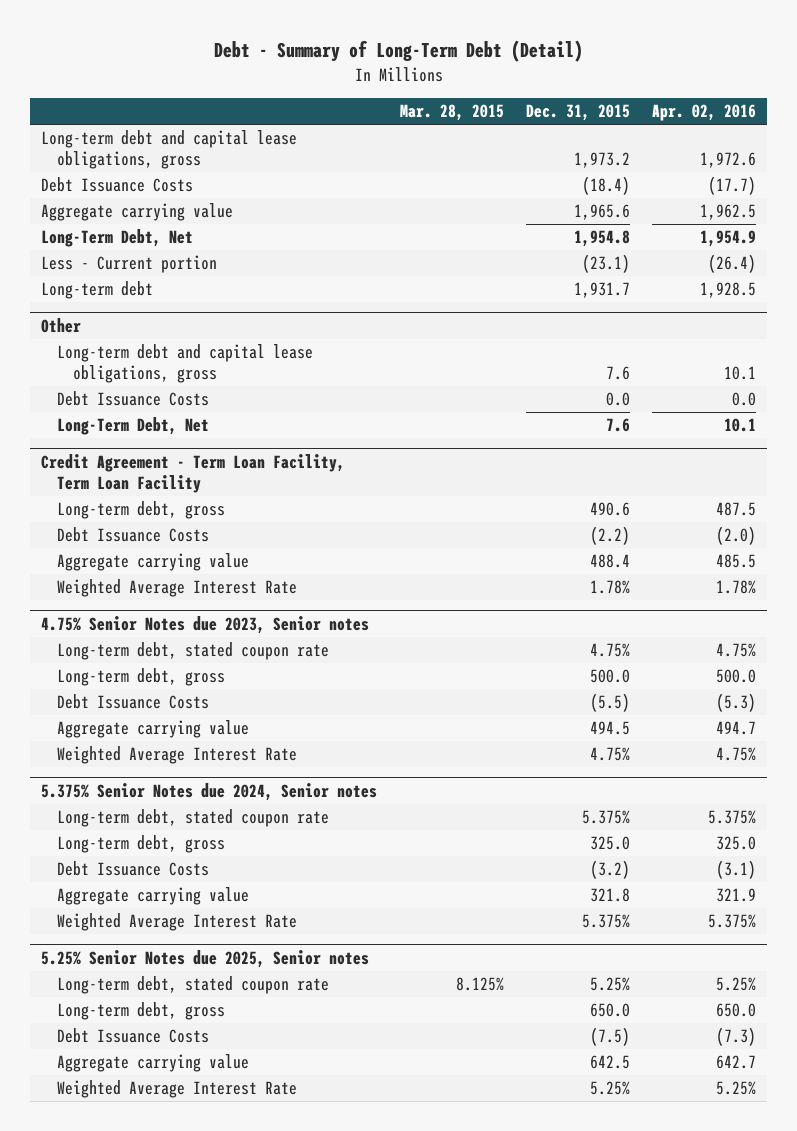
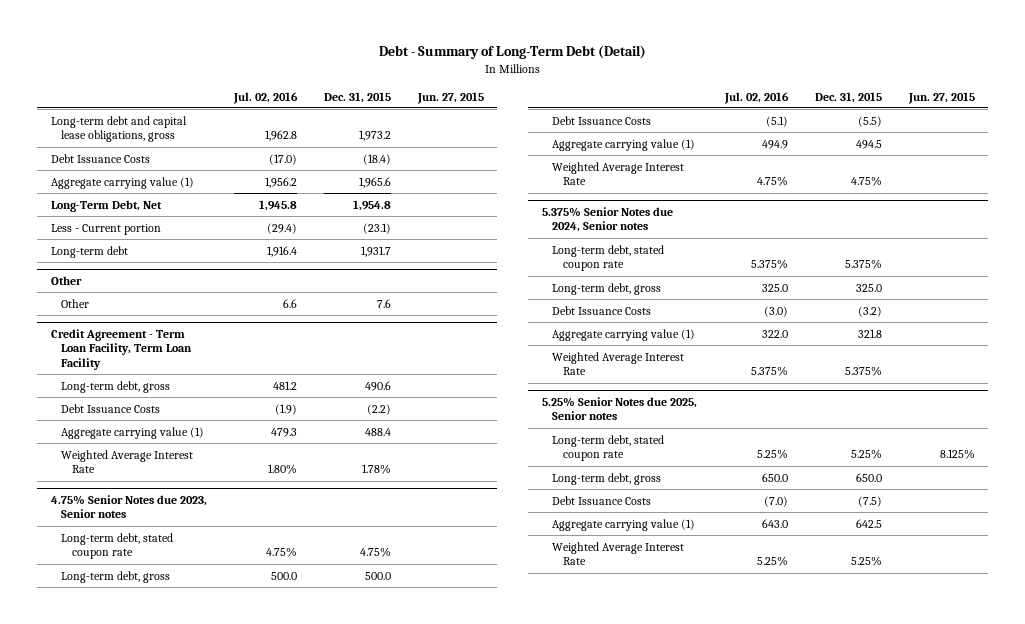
[399,104,504,122] Mar. 28, 2015 -> none
[651,104,756,122] Apr. 02, 2016 -> none
none -> [232,91,298,104] Jul. 02, 2016
none -> [416,91,484,104] Jun. 27, 2015
[41,203,234,222] Aggregate carrying value -> [50,176,194,189] Aggregate carrying value (1)
[57,344,314,384] Long-term debt and capital lease obligations, gross -> none
[57,391,210,407] Debt Issuance Costs -> none
[57,417,210,436] Long-Term Debt, Net -> none
none -> [61,298,90,308] Other
[57,553,250,572] Aggregate carrying value -> [61,426,205,439] Aggregate carrying value (1)
[57,720,250,739] Aggregate carrying value -> [552,138,696,151] Aggregate carrying value (1)
[57,887,250,906] Aggregate carrying value -> [552,328,696,341] Aggregate carrying value (1)
[57,1054,250,1073] Aggregate carrying value -> [552,518,696,531] Aggregate carrying value (1)

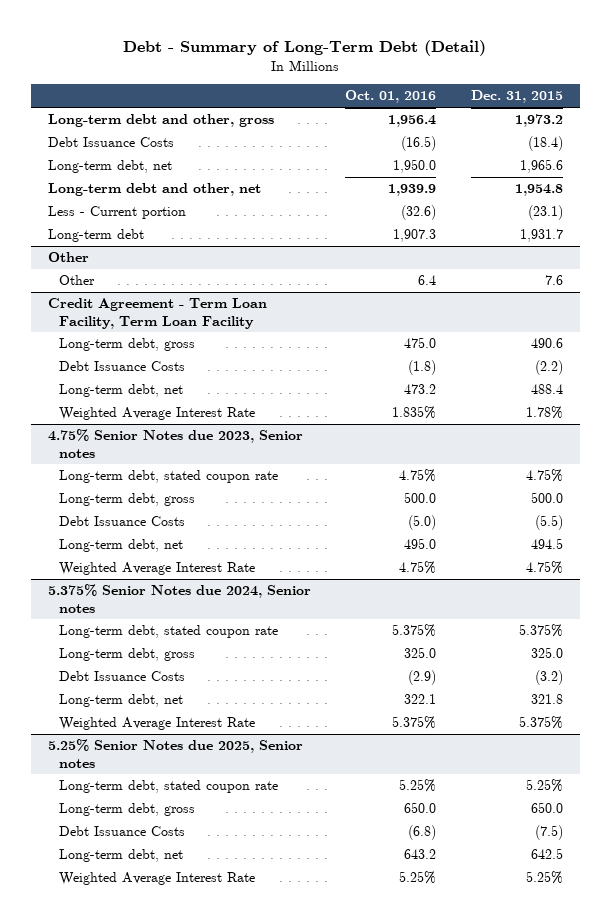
[232,91,298,104] Jul. 02, 2016 -> none
[416,91,484,104] Jun. 27, 2015 -> none
none -> [345,90,437,104] Oct. 01, 2016
[50,115,187,143] Long-term debt and capital lease obligations, gross -> [48,114,275,128] Long-term debt and other, gross
[50,176,194,189] Aggregate carrying value (1) -> [48,160,173,174] Long-term debt, net
[50,199,162,212] Long-Term Debt, Net -> [48,183,262,197] Long-term debt and other, net
[61,426,205,439] Aggregate carrying value (1) -> [59,384,184,398] Long-term debt, net
[552,138,696,151] Aggregate carrying value (1) -> [59,539,184,553] Long-term debt, net
[552,328,696,341] Aggregate carrying value (1) -> [59,694,184,708] Long-term debt, net
[552,518,696,531] Aggregate carrying value (1) -> [59,849,184,863] Long-term debt, net

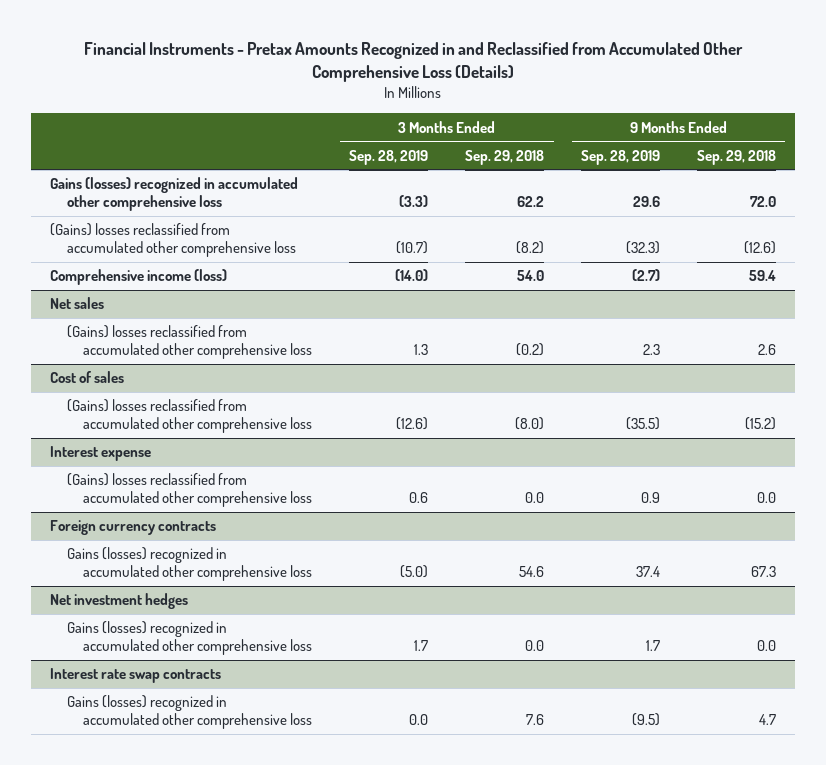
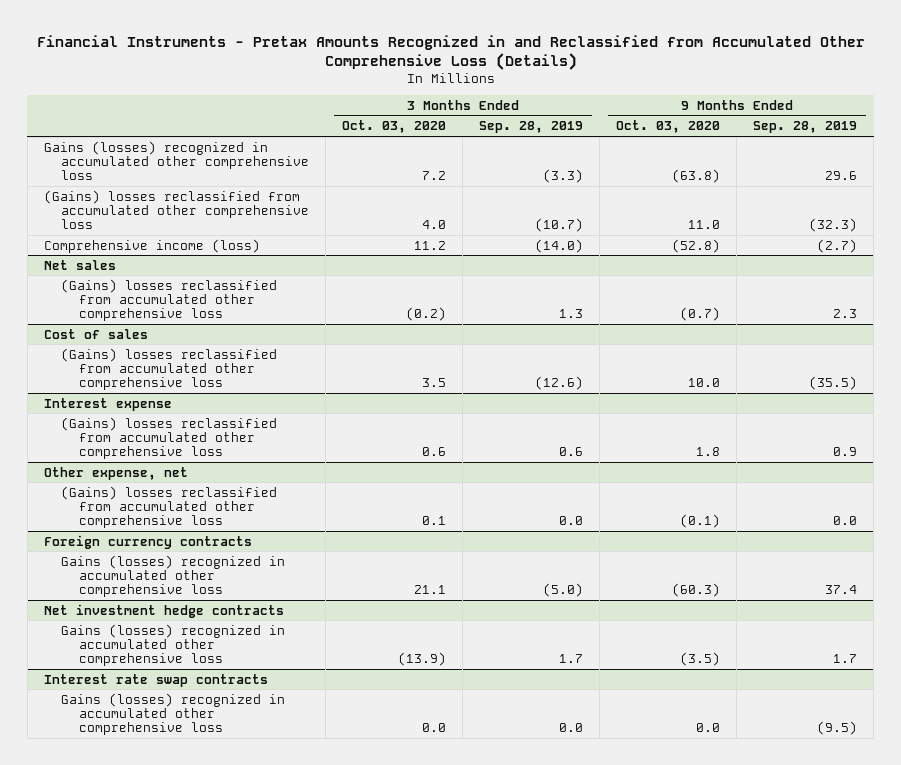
[465,149,545,165] Sep. 29, 2018 -> none
[697,149,777,165] Sep. 29, 2018 -> none
none -> [342,120,447,134] Oct. 03, 2020
none -> [616,120,721,134] Oct. 03, 2020
none -> [43,466,188,480] Other expense, net
none -> [61,485,278,529] (Gains) losses reclassified from accumulated other comprehensive loss
[49,593,188,610] Net investment hedges -> [43,603,284,618] Net investment hedge contracts

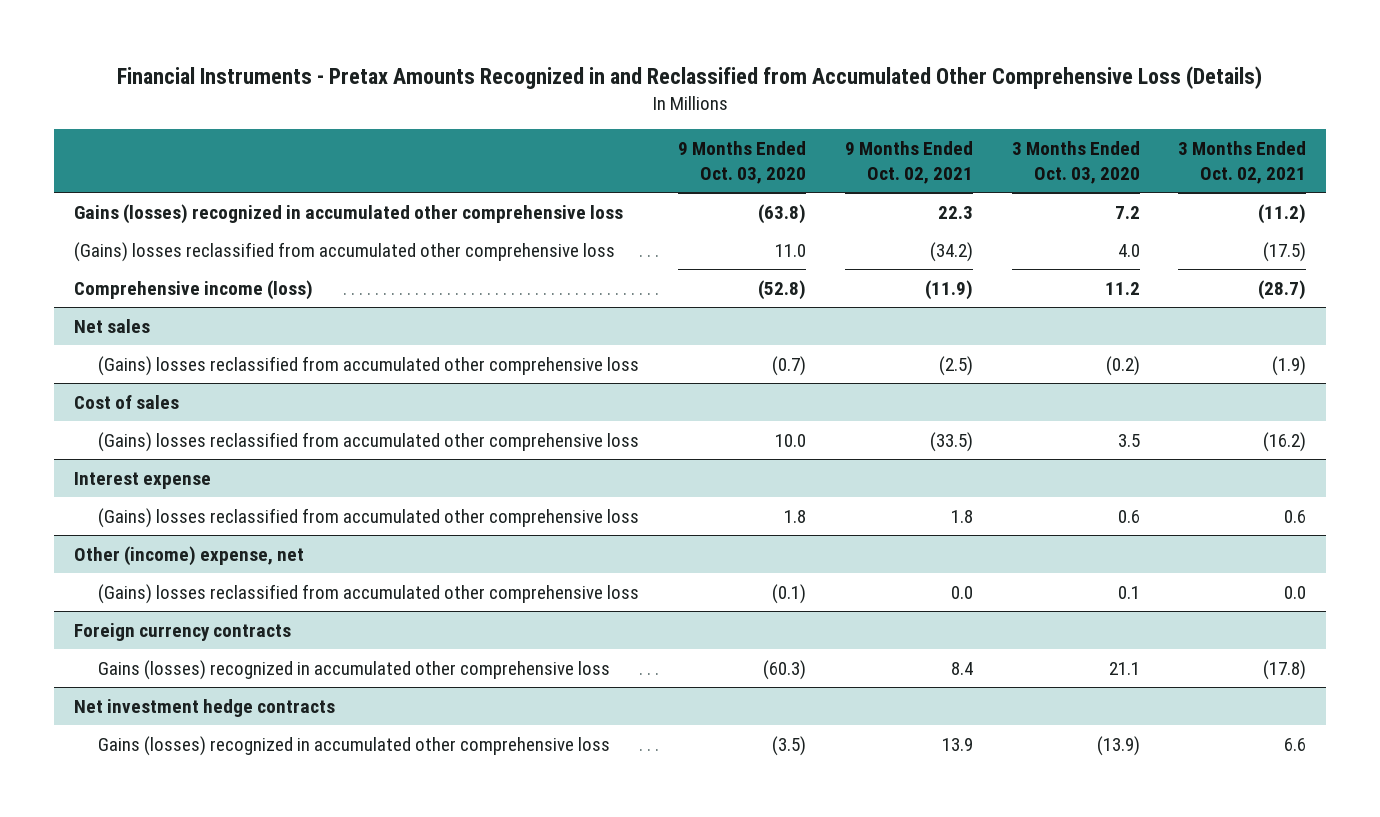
[479,121,584,134] Sep. 28, 2019 -> none
[753,121,858,134] Sep. 28, 2019 -> none
none -> [844,141,973,185] 9 Months Ended Oct. 02, 2021
none -> [1178,141,1307,185] 3 Months Ended Oct. 02, 2021
[43,466,188,480] Other expense, net -> [73,545,304,566] Other (income) expense, net
[43,673,268,687] Interest rate swap contracts -> none
[61,692,286,736] Gains (losses) recognized in accumulated other comprehensive loss -> none

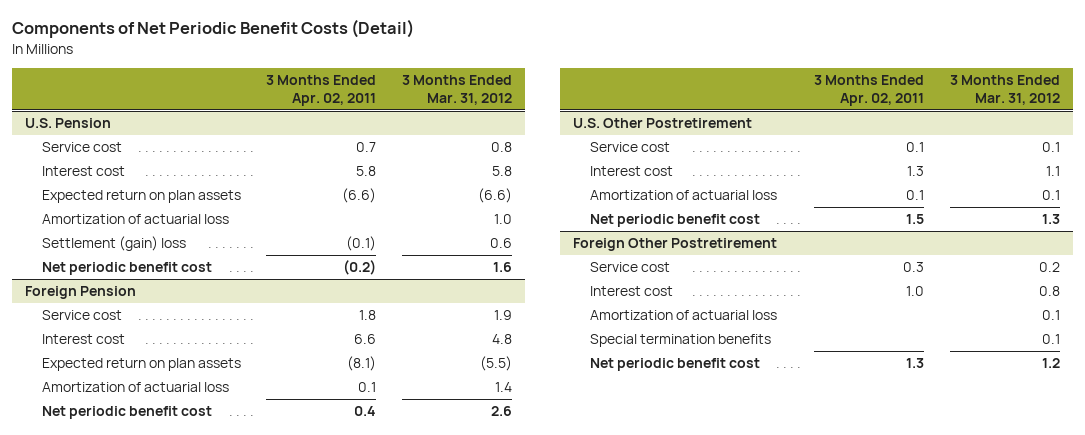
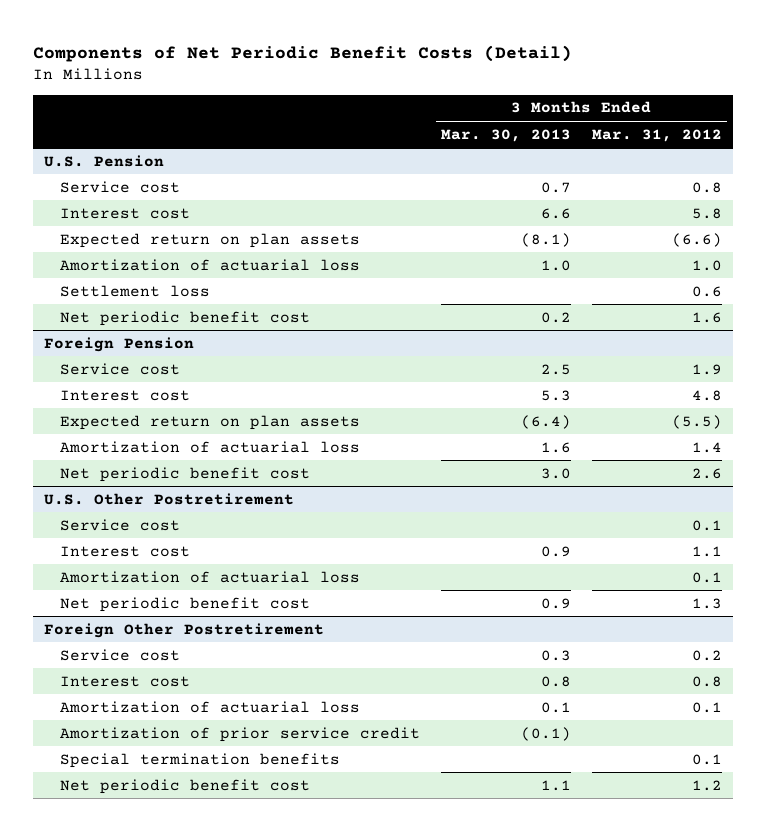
[266,75,377,106] 3 Months Ended Apr. 02, 2011 -> none
none -> [440,128,571,142] Mar. 30, 2013
[41,236,186,252] Settlement (gain) loss -> [59,284,210,297] Settlement loss
none -> [59,726,420,742] Amortization of prior service credit

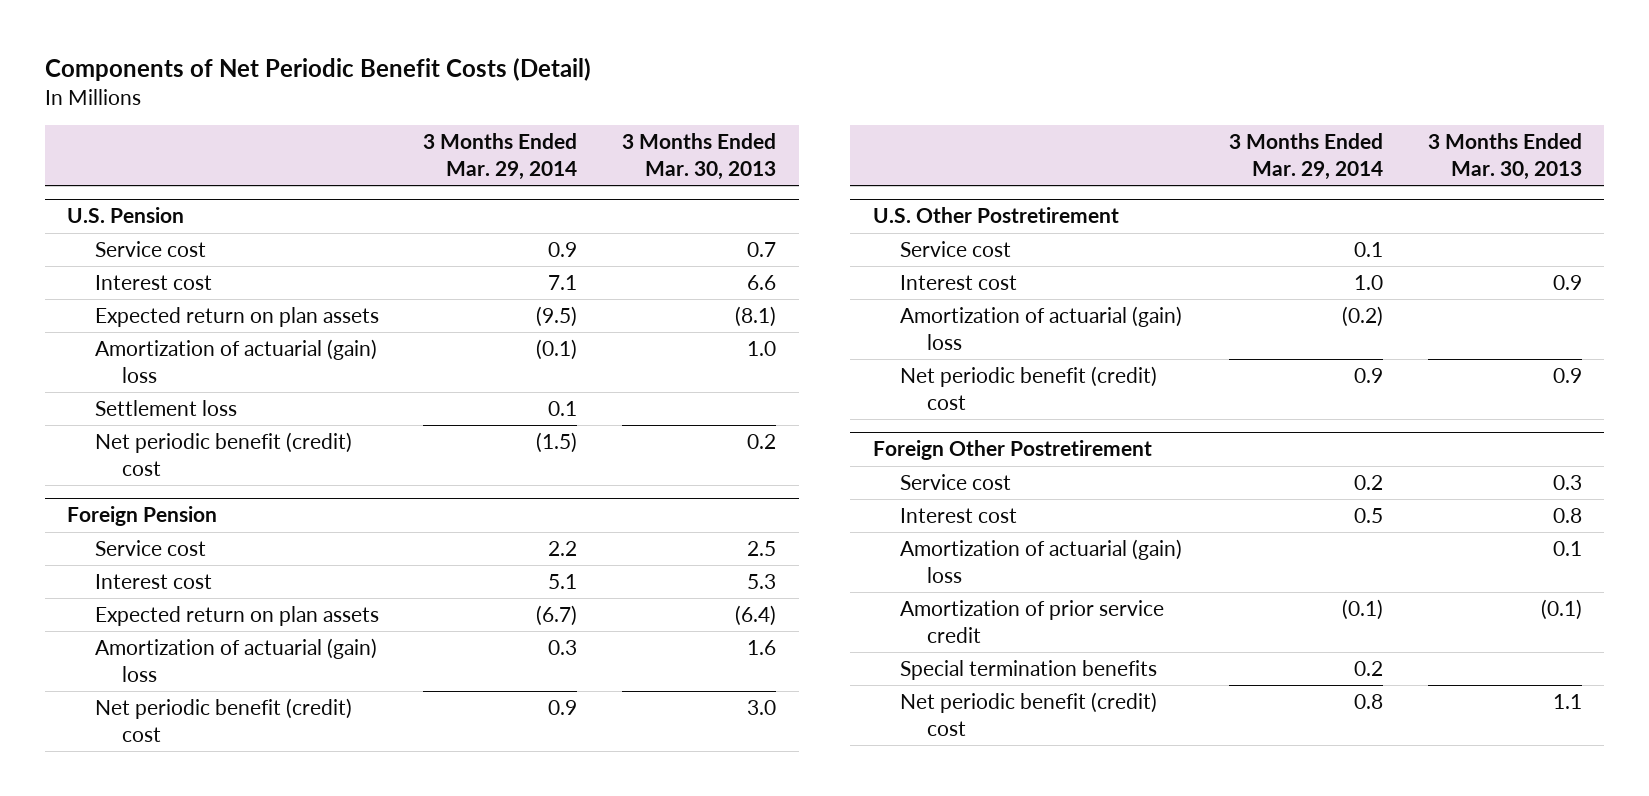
[592,128,723,142] Mar. 31, 2012 -> none
none -> [423,133,578,181] 3 Months Ended Mar. 29, 2014
[59,258,360,271] Amortization of actuarial loss -> [94,339,377,383] Amortization of actuarial (gain) loss
[59,310,310,326] Net periodic benefit cost -> [94,432,352,476] Net periodic benefit (credit) cost
[59,440,360,453] Amortization of actuarial loss -> [94,638,377,682] Amortization of actuarial (gain) loss
[59,466,310,482] Net periodic benefit cost -> [94,698,352,742] Net periodic benefit (credit) cost
[59,570,360,583] Amortization of actuarial loss -> [899,306,1182,350] Amortization of actuarial (gain) loss
[59,596,310,612] Net periodic benefit cost -> [899,366,1157,410] Net periodic benefit (credit) cost
[59,700,360,713] Amortization of actuarial loss -> [899,539,1182,583] Amortization of actuarial (gain) loss
[59,778,310,794] Net periodic benefit cost -> [899,692,1157,736] Net periodic benefit (credit) cost

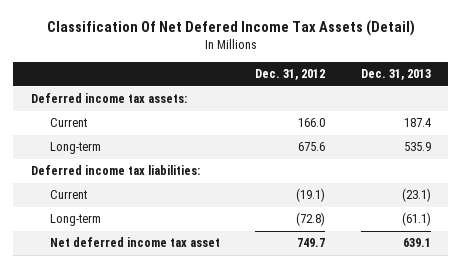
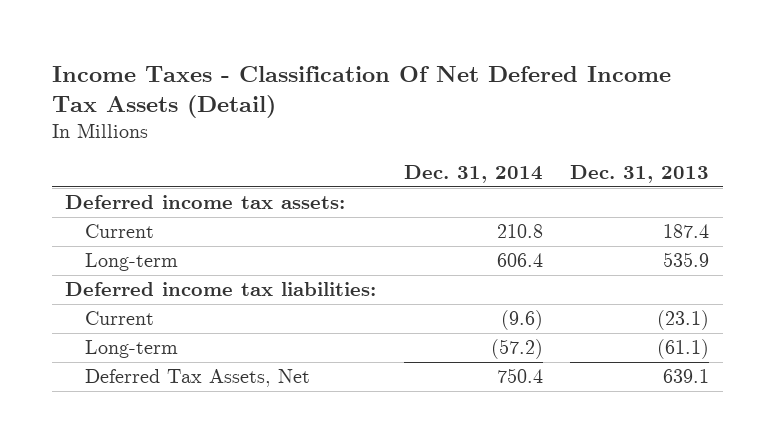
[46,20,415,37] Classification Of Net Defered Income Tax Assets (Detail) -> [51,65,671,118] Income Taxes - Classification Of Net Defered Income Tax Assets (Detail)
[255,69,326,81] Dec. 31, 2012 -> none
none -> [403,164,543,183] Dec. 31, 2014
[49,237,220,248] Net deferred income tax asset -> [85,369,311,388] Deferred Tax Assets, Net

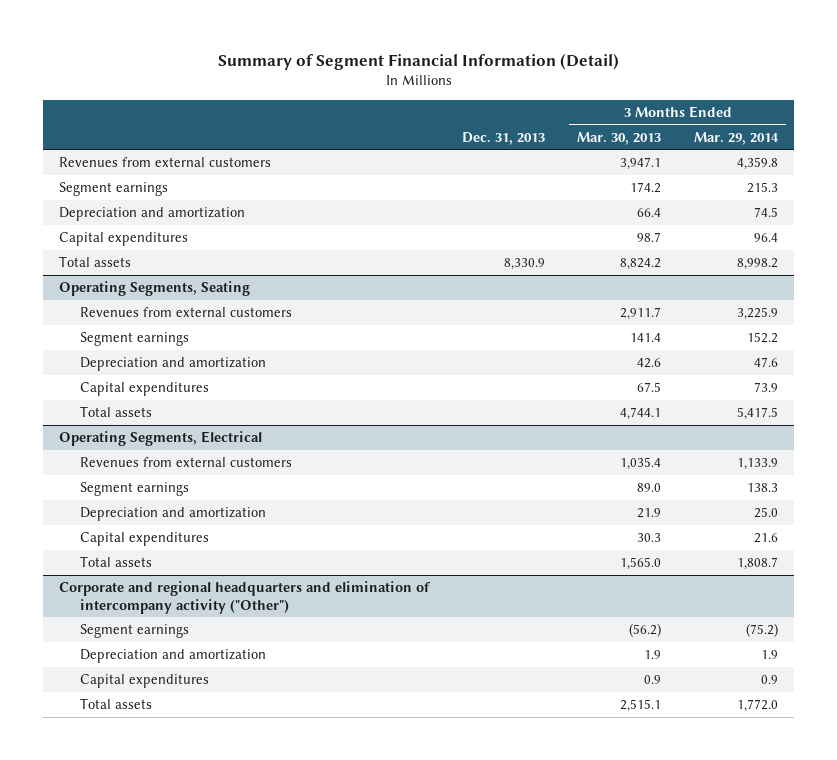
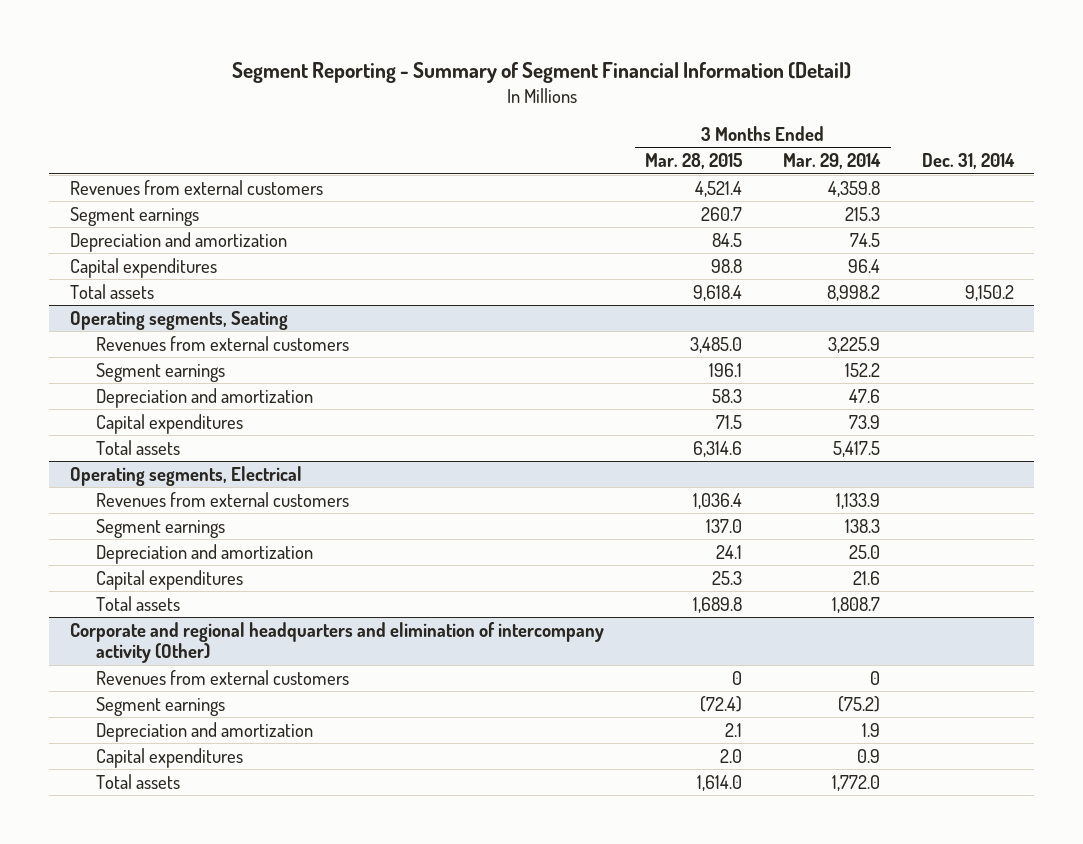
[217,52,619,70] Summary of Segment Financial Information (Detail) -> [231,61,851,83] Segment Reporting - Summary of Segment Financial Information (Detail)
[461,131,545,145] Dec. 31, 2013 -> none
[577,131,662,145] Mar. 30, 2013 -> none
none -> [645,153,743,170] Mar. 28, 2015
none -> [921,153,1015,170] Dec. 31, 2014
[59,281,251,297] Operating Segments, Seating -> [69,310,288,330] Operating segments, Seating
[59,431,263,447] Operating Segments, Electrical -> [69,465,302,486] Operating segments, Electrical
[59,581,432,614] Corporate and regional headquarters and elimination of intercompany activity ("Other") -> [69,621,604,664] Corporate and regional headquarters and elimination of intercompany activity (Other)
none -> [96,669,350,685] Revenues from external customers

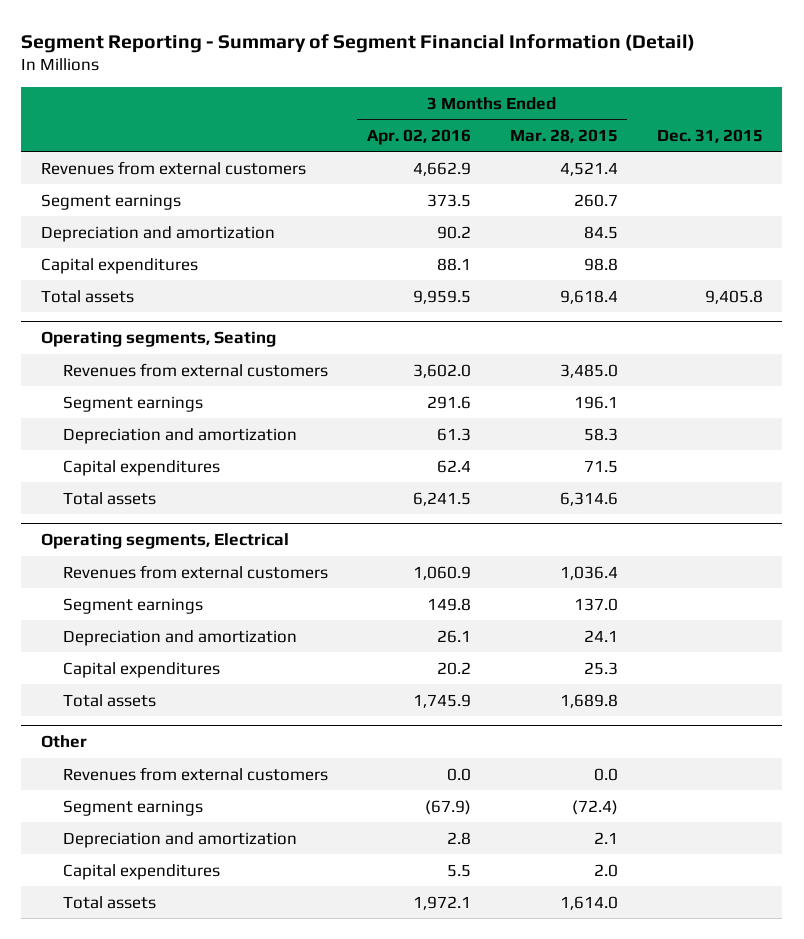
[783,153,882,170] Mar. 29, 2014 -> none
[921,153,1015,170] Dec. 31, 2014 -> none
none -> [366,128,471,145] Apr. 02, 2016
none -> [656,128,763,143] Dec. 31, 2015
[69,621,604,664] Corporate and regional headquarters and elimination of intercompany activity (Other) -> none
none -> [40,735,87,749] Other
[732,670,743,685] 0 -> [593,767,618,781] 0.0

